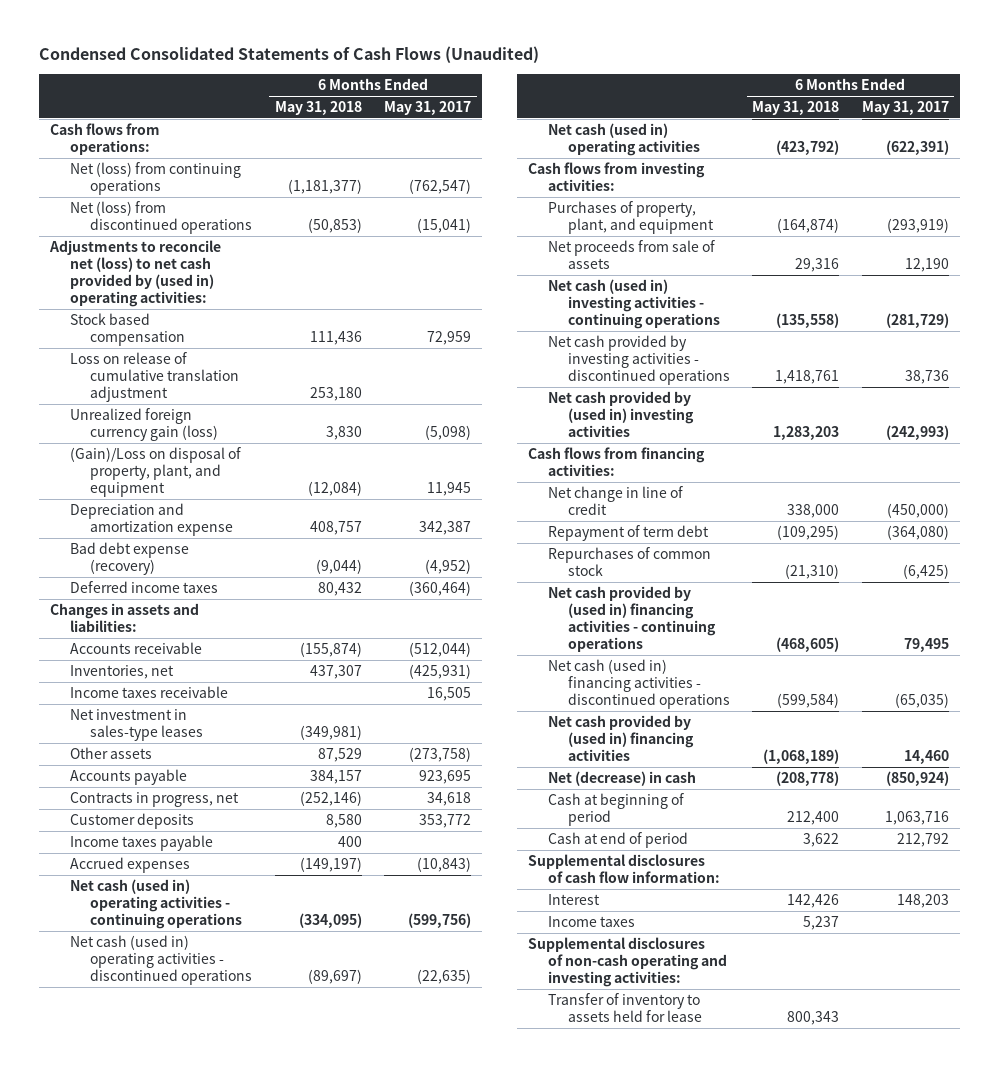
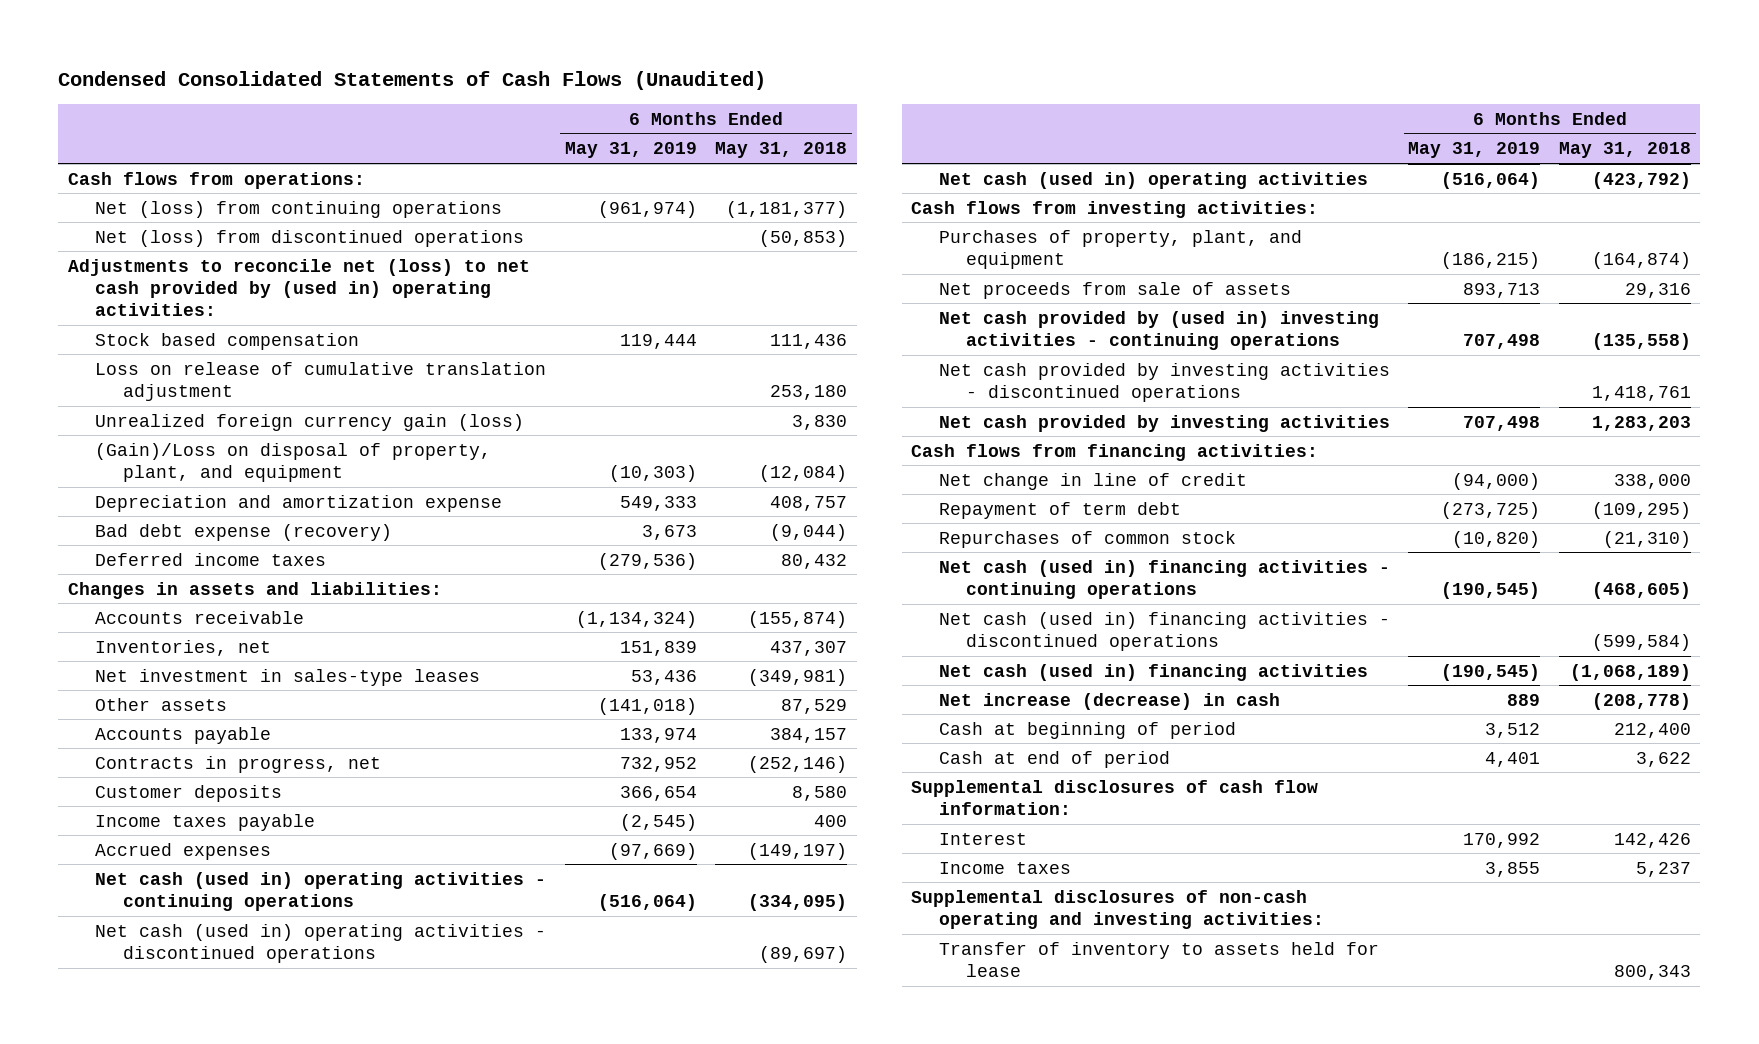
[384,101,472,116] May 31, 2017 -> none
none -> [564,142,697,159] May 31, 2019
[70,685,229,698] Income taxes receivable -> none
[547,278,720,330] Net cash (used in) investing activities - continuing operations -> [938,310,1379,350] Net cash provided by (used in) investing activities - continuing operations
[547,390,694,438] Net cash provided by (used in) investing activities -> [938,414,1390,432] Net cash provided by investing activities
[547,585,716,653] Net cash provided by (used in) financing activities - continuing operations -> [938,559,1390,599] Net cash (used in) financing activities - continuing operations
[547,714,694,762] Net cash provided by (used in) financing activities -> [938,663,1368,681] Net cash (used in) financing activities
[547,770,696,786] Net (decrease) in cash -> [938,692,1280,710] Net increase (decrease) in cash

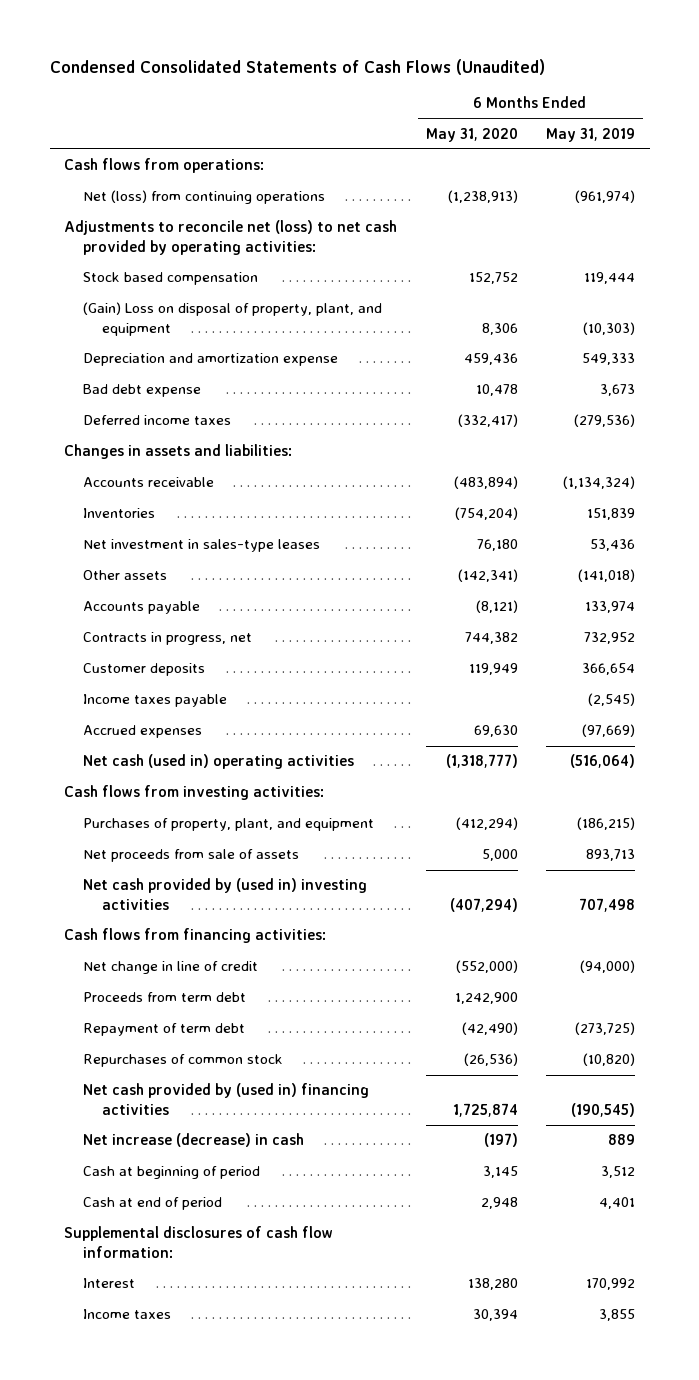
[715,142,848,159] May 31, 2018 -> none
none -> [425,127,518,142] May 31, 2020
[95,229,525,247] Net (loss) from discontinued operations -> none
[67,258,530,317] Adjustments to reconcile net (loss) to net cash provided by (used in) operating activities: -> [63,220,397,255] Adjustments to reconcile net (loss) to net cash provided by operating activities:
[95,361,547,401] Loss on release of cumulative translation adjustment -> none
[95,413,525,431] Unrealized foreign currency gain (loss) -> none
[95,442,492,482] (Gain)/Loss on disposal of property, plant, and equipment -> [83,302,383,336] (Gain) Loss on disposal of property, plant, and equipment
[95,523,393,541] Bad debt expense (recovery) -> [83,384,202,398] Bad debt expense
[95,639,272,656] Inventories, net -> [83,508,156,519] Inventories
[95,871,547,911] Net cash (used in) operating activities - continuing operations -> none
[95,923,547,963] Net cash (used in) operating activities - discontinued operations -> none
[938,310,1379,350] Net cash provided by (used in) investing activities - continuing operations -> none
[938,362,1390,402] Net cash provided by investing activities - discontinued operations -> none
[938,414,1390,432] Net cash provided by investing activities -> [83,878,368,910] Net cash provided by (used in) investing activities
none -> [83,992,247,1003] Proceeds from term debt
[938,559,1390,599] Net cash (used in) financing activities - continuing operations -> none
[938,611,1390,651] Net cash (used in) financing activities - discontinued operations -> none
[938,663,1368,681] Net cash (used in) financing activities -> [83,1083,370,1115] Net cash provided by (used in) financing activities
[911,889,1324,929] Supplemental disclosures of non-cash operating and investing activities: -> none
[938,941,1379,977] Transfer of inventory to assets held for lease -> none

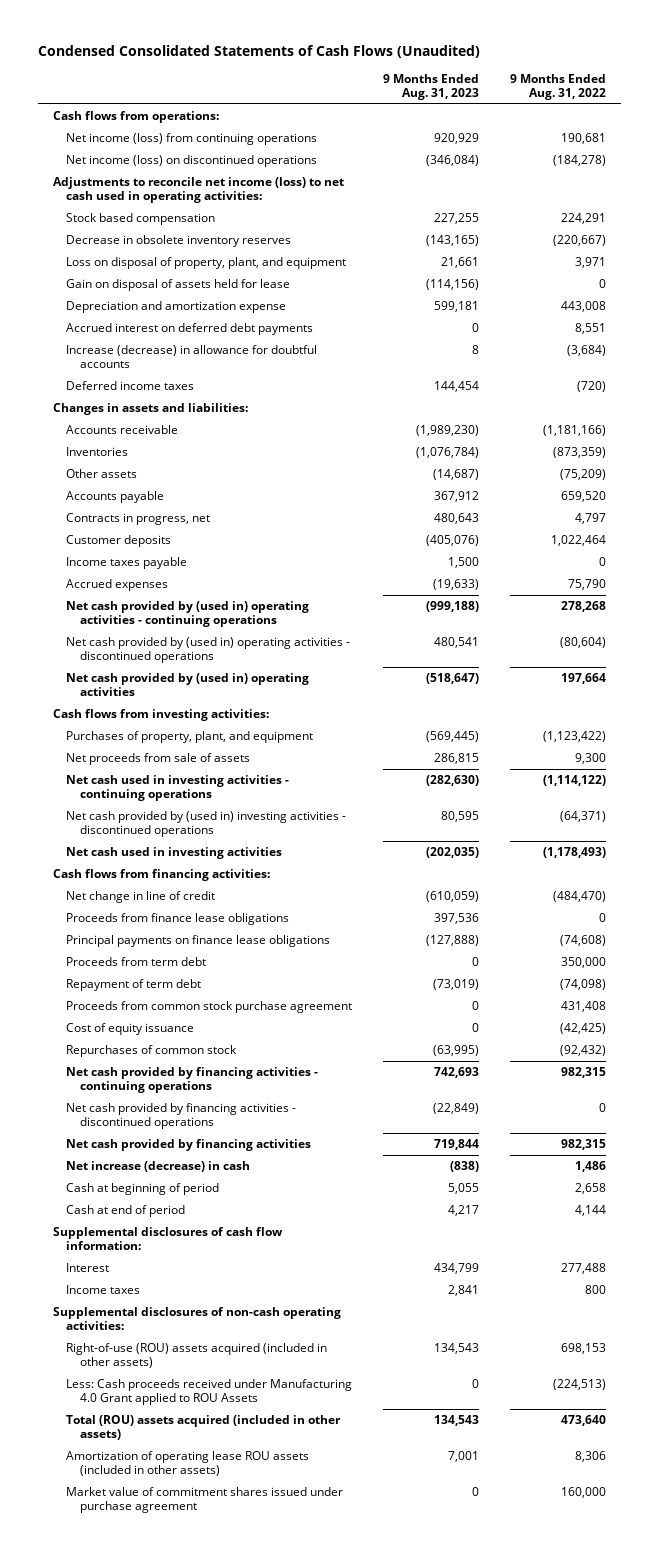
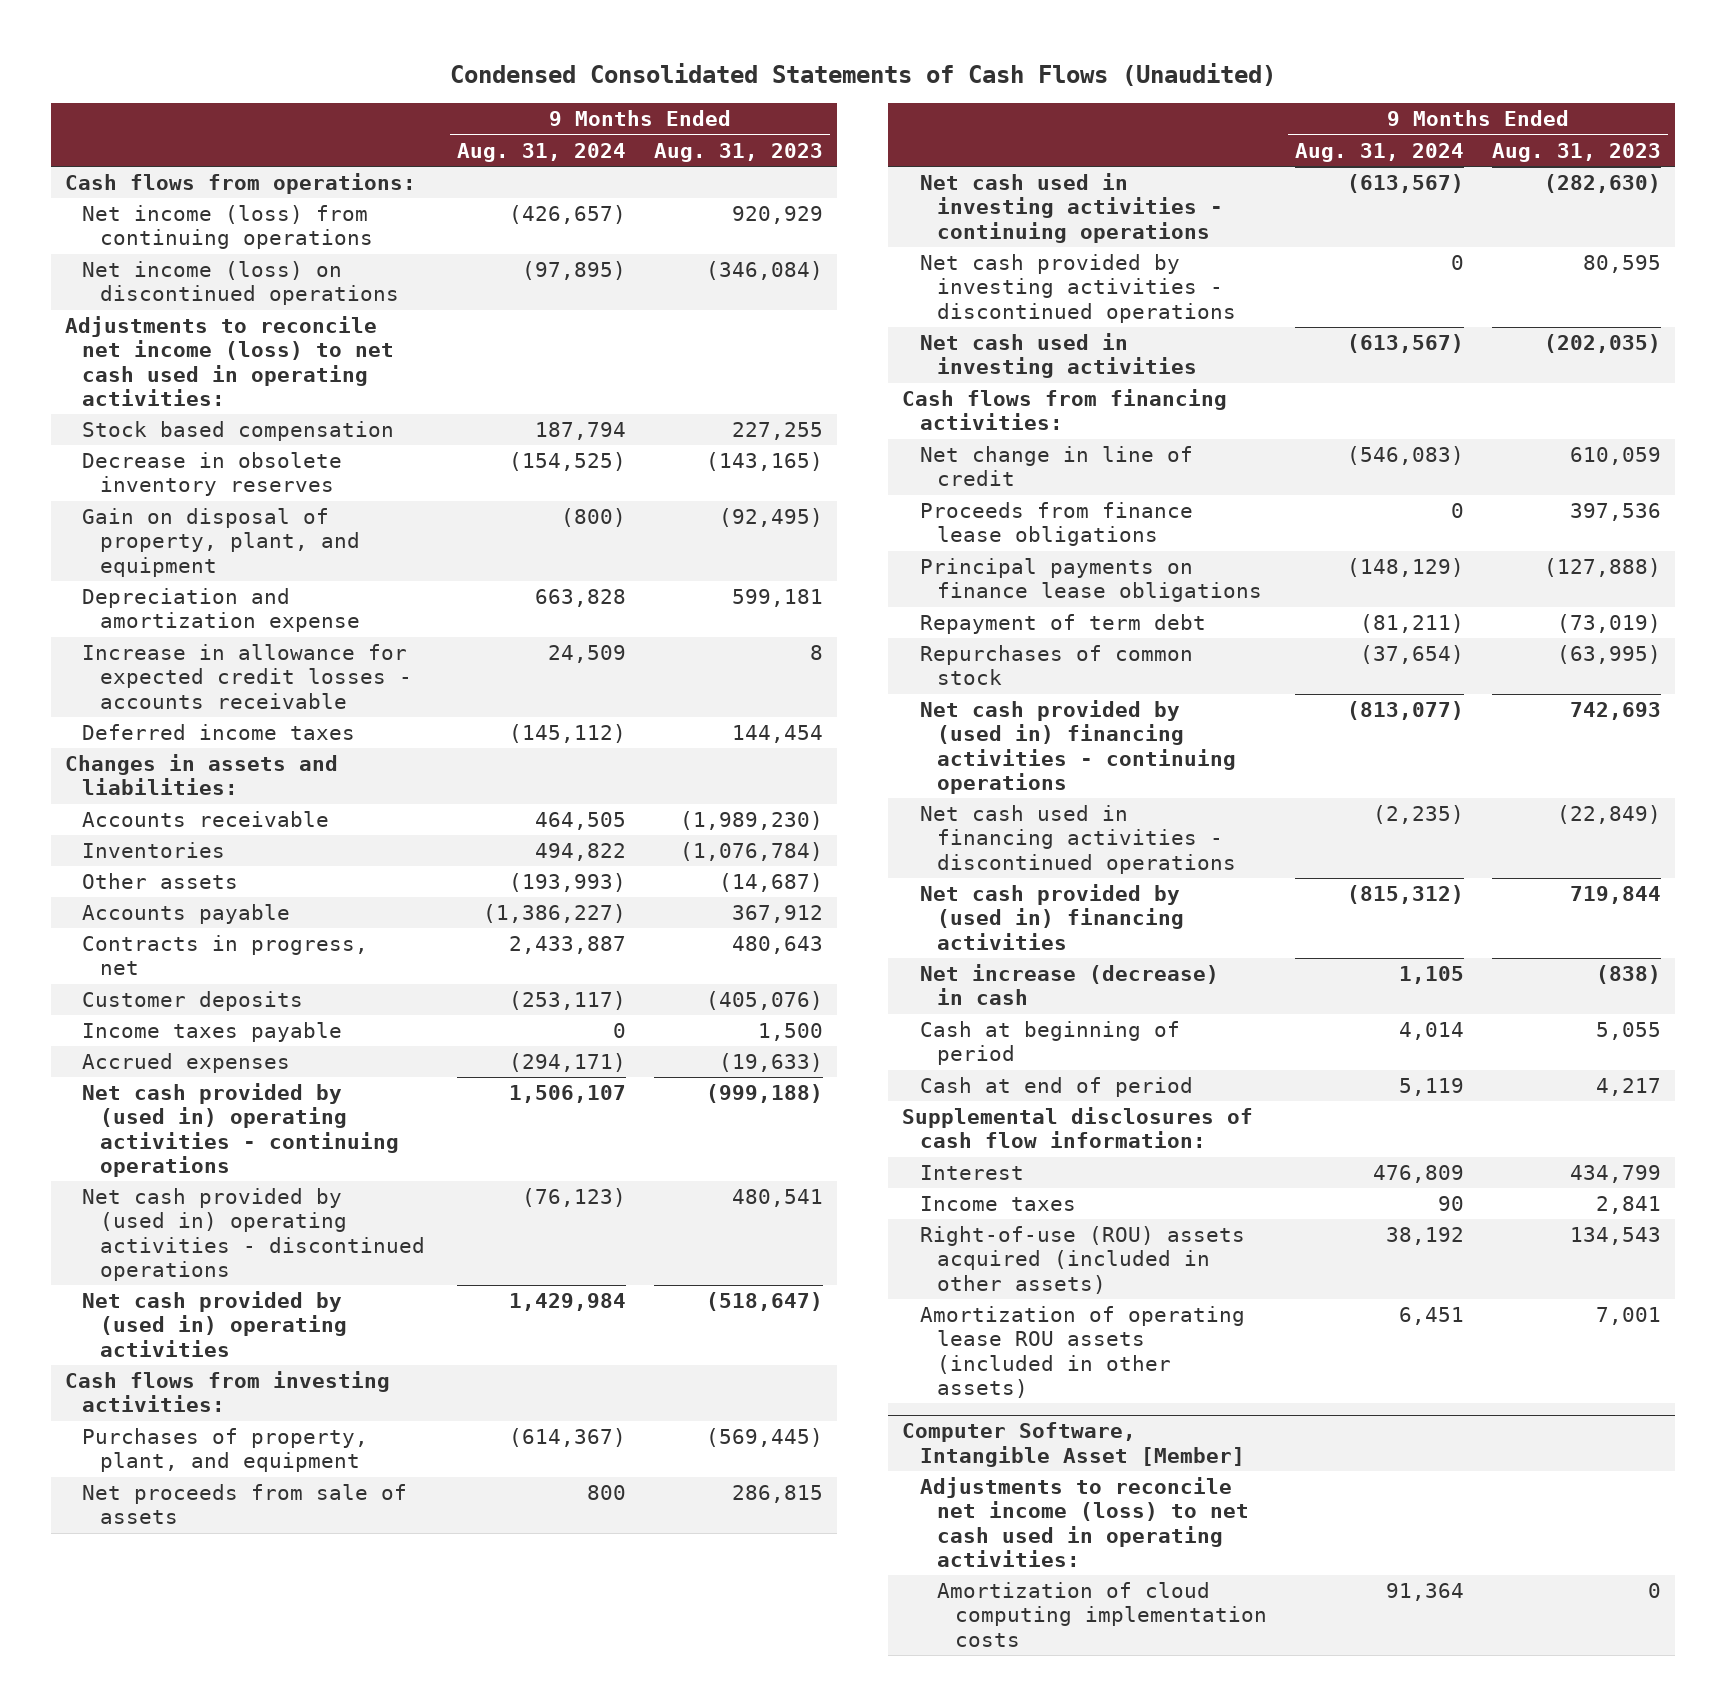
[509,74,606,101] 9 Months Ended Aug. 31, 2022 -> none
none -> [457,142,627,162] Aug. 31, 2024
[66,279,291,292] Gain on disposal of assets held for lease -> none
[66,257,347,270] Loss on disposal of property, plant, and equipment -> [82,508,360,577] Gain on disposal of property, plant, and equipment
[441,257,480,269] 21,661 -> [719,508,824,528] (92,495)
[66,323,314,336] Accrued interest on deferred debt payments -> none
[66,345,318,369] Increase (decrease) in allowance for doubtful accounts -> [82,644,412,709] Increase in allowance for expected credit losses - accounts receivable
[66,811,347,838] Net cash provided by (used in) investing activities - discontinued operations -> [919,254,1237,323] Net cash provided by investing activities - discontinued operations
[426,891,480,903] (610,059) -> [1569,447,1661,466] 610,059
[66,957,207,967] Proceeds from term debt -> none
[66,1001,353,1014] Proceeds from common stock purchase agreement -> none
[66,1023,195,1036] Cost of equity issuance -> none
[66,1067,319,1094] Net cash provided by financing activities - continuing operations -> [919,700,1237,795] Net cash provided by (used in) financing activities - continuing operations
[66,1103,297,1130] Net cash provided by financing activities - discontinued operations -> [919,805,1237,874] Net cash used in financing activities - discontinued operations
[66,1139,312,1152] Net cash provided by financing activities -> [919,884,1185,950] Net cash provided by (used in) financing activities
[53,1307,342,1331] Supplemental disclosures of non-cash operating activities: -> none
[66,1379,353,1406] Less: Cash proceeds received under Manufacturing 4.0 Grant applied to ROU Assets -> none
[66,1415,342,1441] Total (ROU) assets acquired (included in other assets) -> none
[66,1487,344,1514] Market value of commitment shares issued under purchase agreement -> none
none -> [902,1422,1245,1467] Computer Software, Intangible Asset [Member]
none -> [919,1477,1250,1568] Adjustments to reconcile net income (loss) to net cash used in operating activities:
none -> [937,1582,1267,1647] Amortization of cloud computing implementation costs

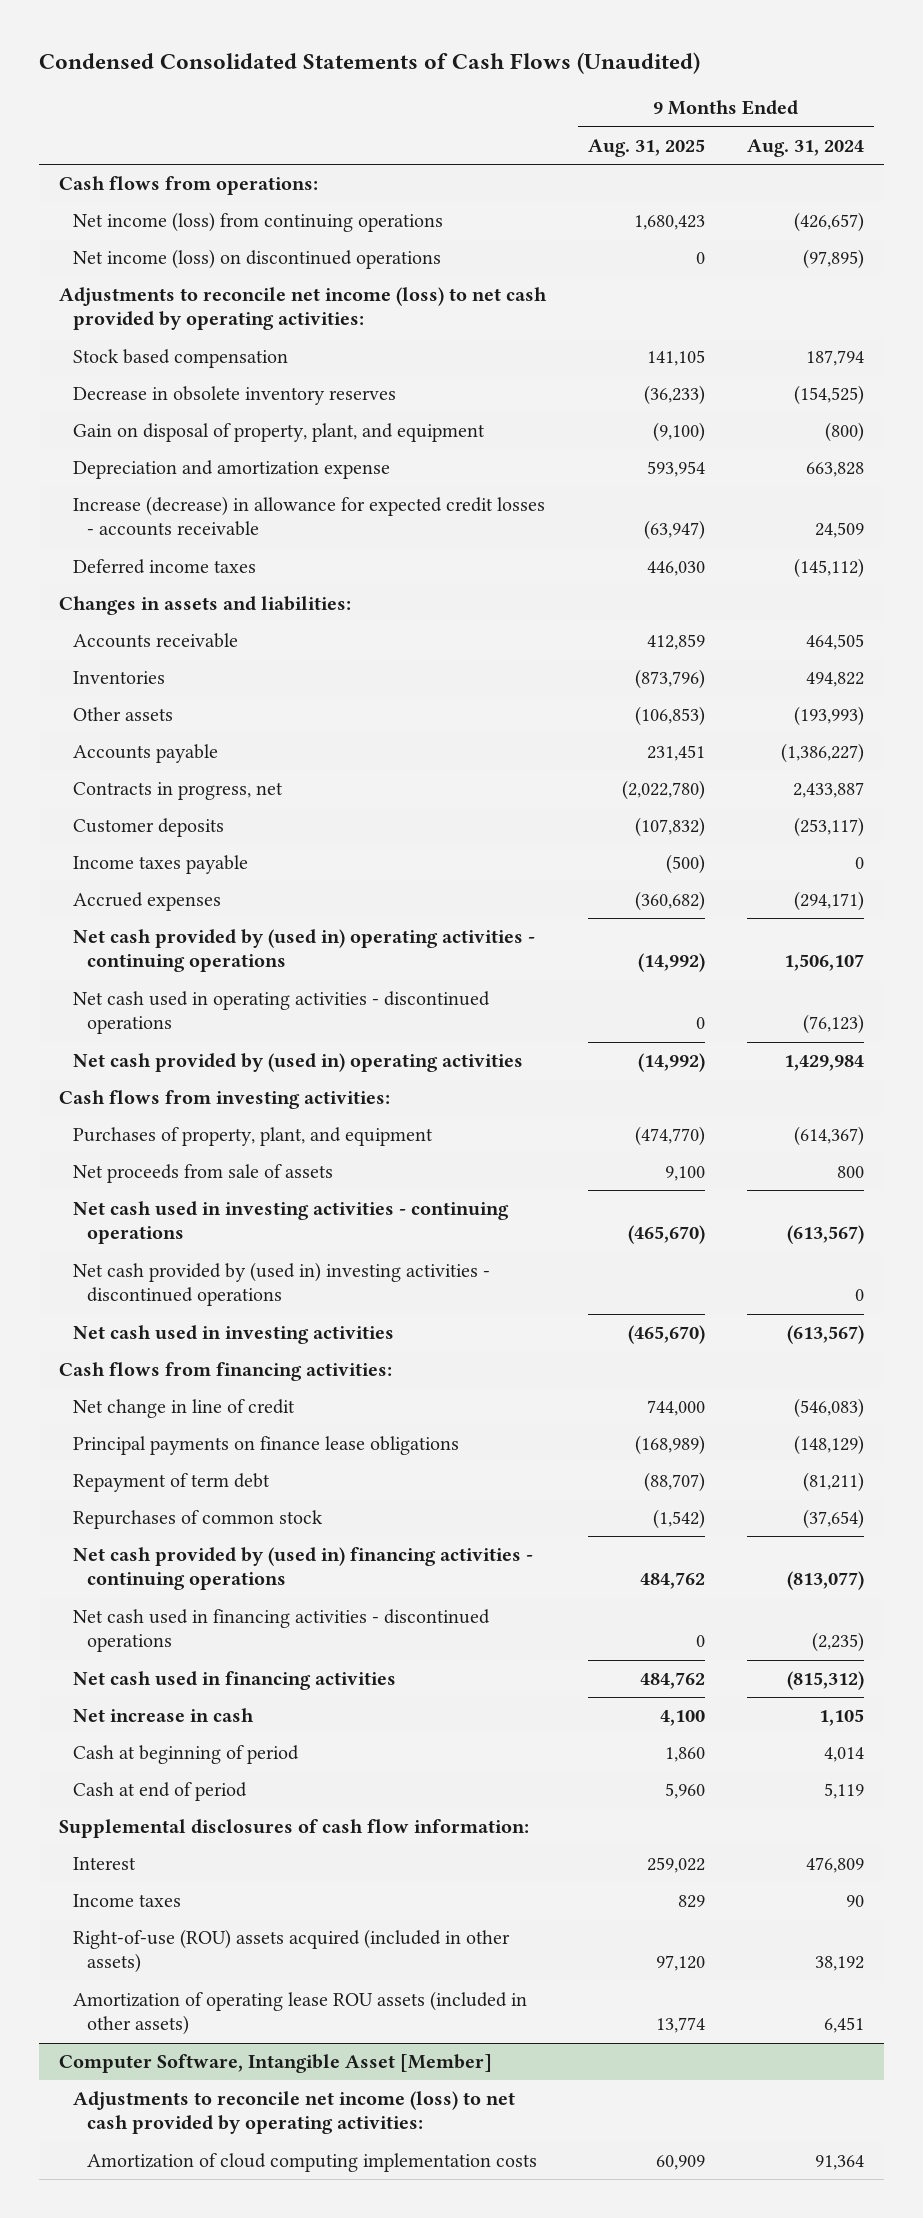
[654,142,824,162] Aug. 31, 2023 -> none
none -> [588,138,706,157] Aug. 31, 2025
[65,316,395,407] Adjustments to reconcile net income (loss) to net cash used in operating activities: -> [59,287,548,331] Adjustments to reconcile net income (loss) to net cash provided by operating activities:
[82,644,412,709] Increase in allowance for expected credit losses - accounts receivable -> [73,496,546,537] Increase (decrease) in allowance for expected credit losses - accounts receivable
[82,1188,425,1282] Net cash provided by (used in) operating activities - discontinued operations -> [73,991,491,1035] Net cash used in operating activities - discontinued operations
[919,254,1237,323] Net cash provided by investing activities - discontinued operations -> [73,1262,491,1307] Net cash provided by (used in) investing activities - discontinued operations
[919,502,1193,547] Proceeds from finance lease obligations -> none
[919,884,1185,950] Net cash provided by (used in) financing activities -> [73,1671,397,1691] Net cash used in financing activities
[919,964,1219,1006] Net increase (decrease) in cash -> [73,1708,255,1723] Net increase in cash
[919,1477,1250,1568] Adjustments to reconcile net income (loss) to net cash used in operating activities: -> [73,2091,516,2135] Adjustments to reconcile net income (loss) to net cash provided by operating activities:

